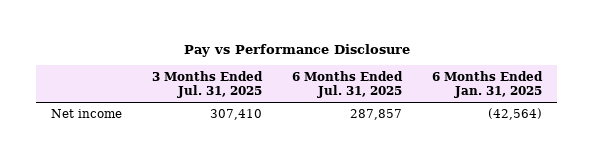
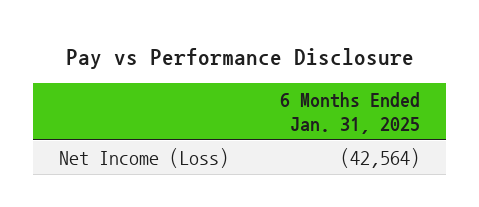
[152,70,264,99] 3 Months Ended Jul. 31, 2025 -> none
[291,70,403,99] 6 Months Ended Jul. 31, 2025 -> none
[51,109,123,119] Net income -> [58,147,229,168] Net Income (Loss)

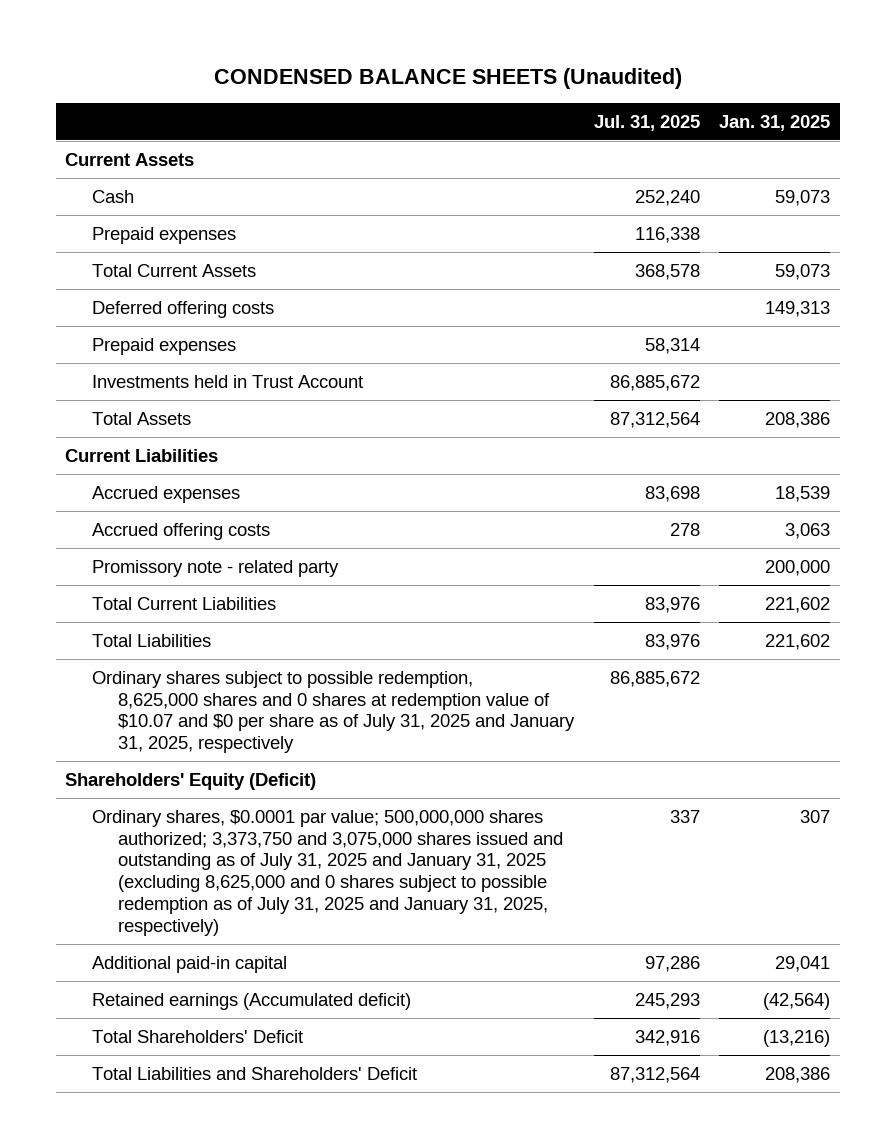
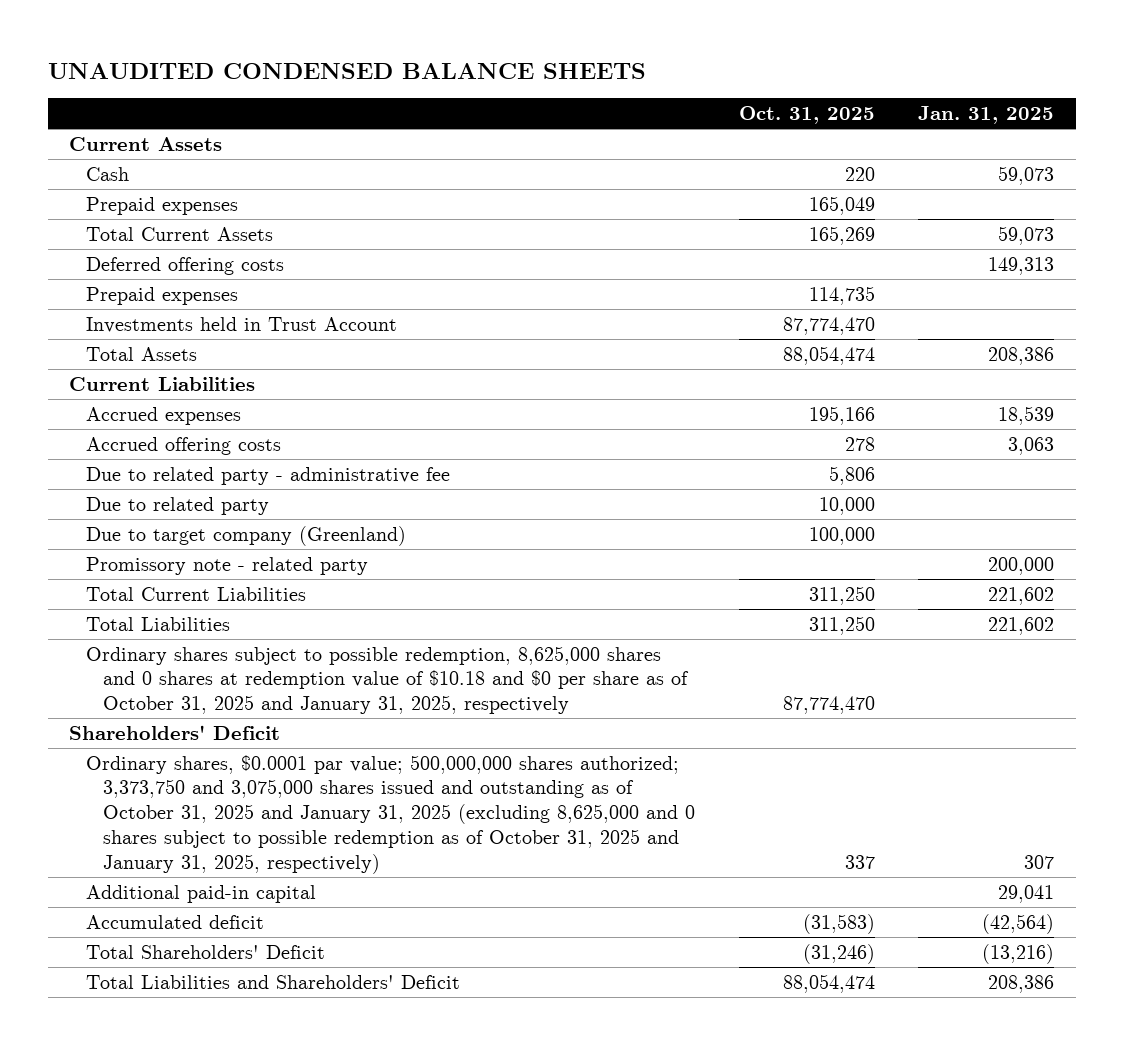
[213,68,682,90] CONDENSED BALANCE SHEETS (Unaudited) -> [47,62,646,79] UNAUDITED CONDENSED BALANCE SHEETS
[593,114,700,131] Jul. 31, 2025 -> none
none -> [738,106,875,125] Oct. 31, 2025
none -> [86,466,451,485] Due to related party - administrative fee
none -> [86,496,270,515] Due to related party
none -> [86,525,407,546] Due to target company (Greenland)
[91,670,576,754] Ordinary shares subject to possible redemption, 8,625,000 shares and 0 shares at redemption value of $10.07 and $0 per share as of July 31, 2025 and January 31, 2025, respectively -> [86,645,690,715] Ordinary shares subject to possible redemption, 8,625,000 shares and 0 shares at redemption value of $10.18 and $0 per share as of October 31, 2025 and January 31, 2025, respectively
[65,772,317,790] Shareholders' Equity (Deficit) -> [69,724,281,740] Shareholders' Deficit
[91,809,564,937] Ordinary shares, $0.0001 par value; 500,000,000 shares authorized; 3,373,750 and 3,075,000 shares issued and outstanding as of July 31, 2025 and January 31, 2025 (excluding 8,625,000 and 0 shares subject to possible redemption as of July 31, 2025 and January 31, 2025, respectively) -> [86,754,696,874] Ordinary shares, $0.0001 par value; 500,000,000 shares authorized; 3,373,750 and 3,075,000 shares issued and outstanding as of October 31, 2025 and January 31, 2025 (excluding 8,625,000 and 0 shares subject to possible redemption as of October 31, 2025 and January 31, 2025, respectively)
[91,992,411,1010] Retained earnings (Accumulated deficit) -> [86,914,265,929] Accumulated deficit

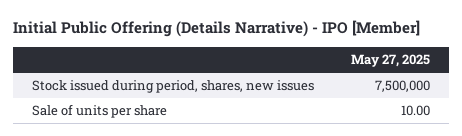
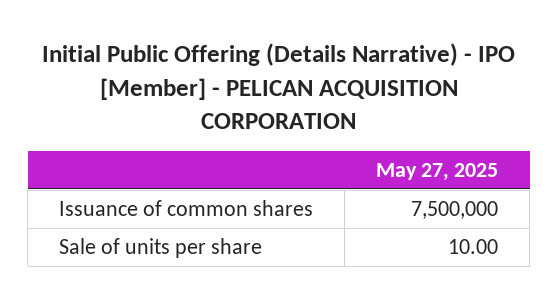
[12,20,420,38] Initial Public Offering (Details Narrative) - IPO [Member] -> [41,42,515,130] Initial Public Offering (Details Narrative) - IPO [Member] - PELICAN ACQUISITION CORPORATION
[31,80,314,94] Stock issued during period, shares, new issues -> [59,199,314,216] Issuance of common shares

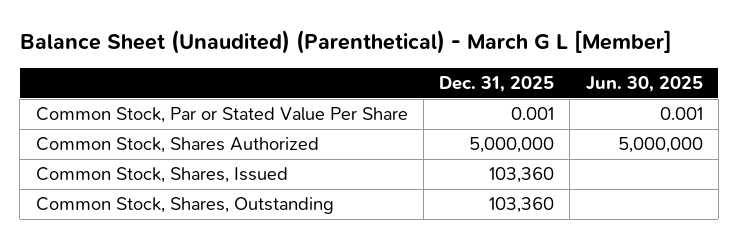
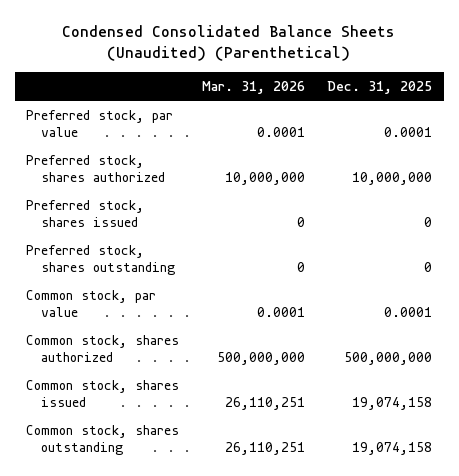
[19,30,672,55] Balance Sheet (Unaudited) (Parenthetical) - March G L [Member] -> [62,24,396,62] Condensed Consolidated Balance Sheets (Unaudited) (Parenthetical)
[585,76,703,93] Jun. 30, 2025 -> none
none -> [201,81,305,95] Mar. 31, 2026
none -> [26,109,174,138] Preferred stock, par value
none -> [26,154,165,183] Preferred stock, shares authorized
none -> [26,199,145,228] Preferred stock, shares issued
none -> [26,244,175,276] Preferred stock, shares outstanding
[35,107,408,124] Common Stock, Par or Stated Value Per Share -> [26,289,157,318] Common stock, par value
[511,107,555,121] 0.001 -> [384,307,433,318] 0.0001
[35,137,319,154] Common Stock, Shares Authorized -> [26,334,180,363] Common stock, shares authorized
[469,137,555,154] 5,000,000 -> [344,352,433,366] 500,000,000
[35,167,288,184] Common Stock, Shares, Issued -> [26,379,180,408] Common stock, shares issued
[489,167,555,184] 103,360 -> [352,397,433,411] 19,074,158
[35,197,334,215] Common Stock, Shares, Outstanding -> [26,424,180,456] Common stock, shares outstanding
[489,197,555,214] 103,360 -> [352,442,433,456] 19,074,158

